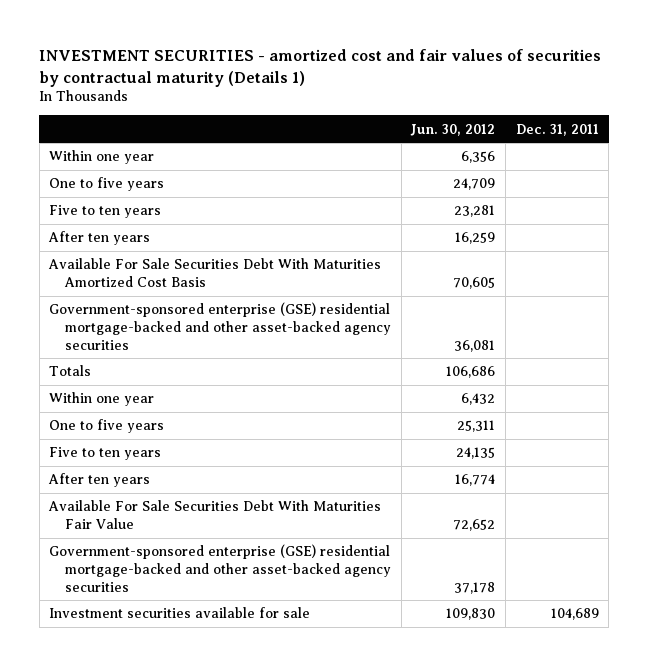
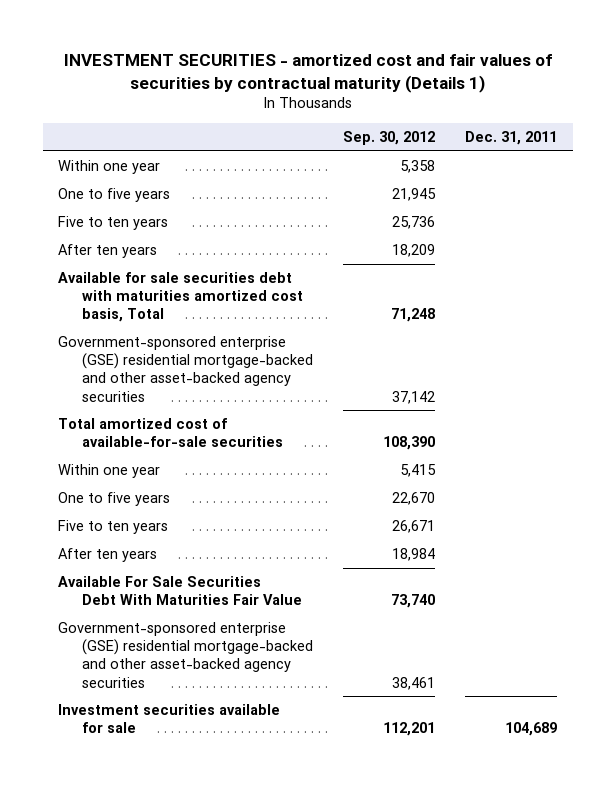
[410,123,496,136] Jun. 30, 2012 -> none
none -> [343,131,436,146] Sep. 30, 2012
[48,258,382,287] Available For Sale Securities Debt With Maturities Amortized Cost Basis -> [58,272,303,323] Available for sale securities debt with maturities amortized cost basis, Total
[49,365,92,377] Totals -> [58,418,283,448] Total amortized cost of available-for-sale securities

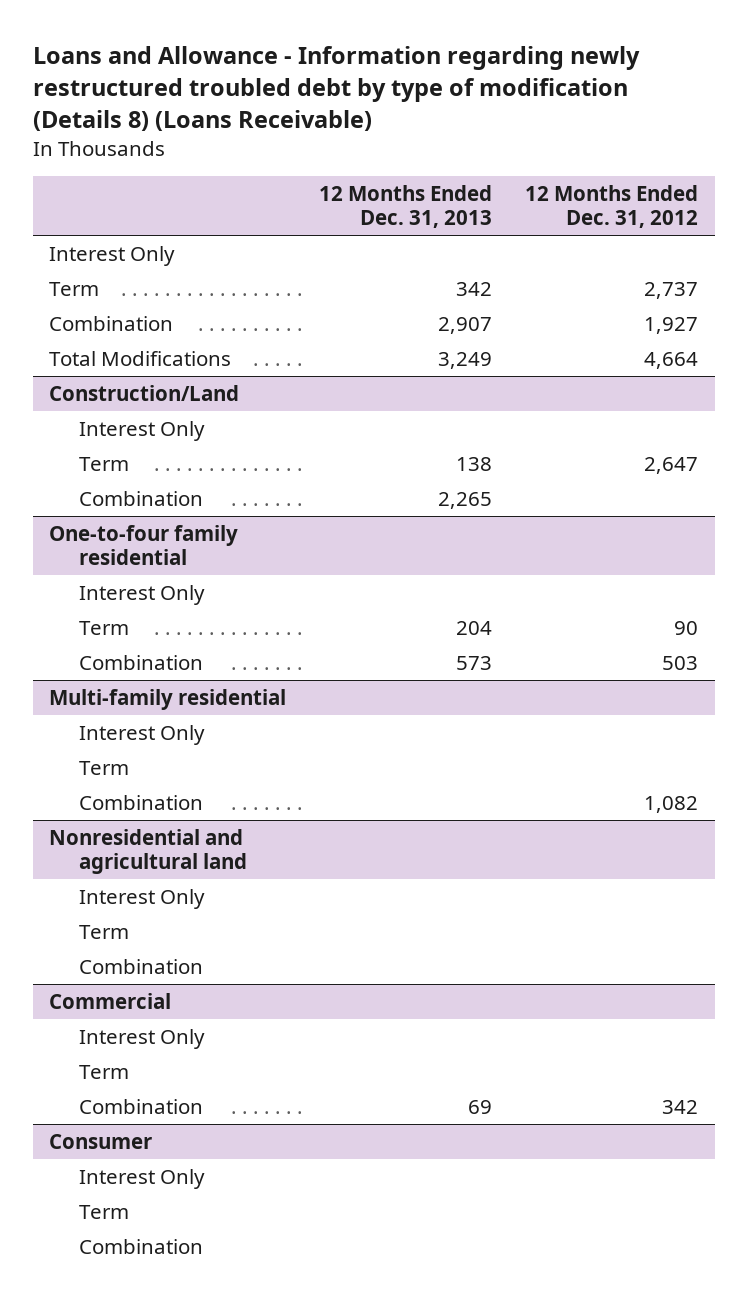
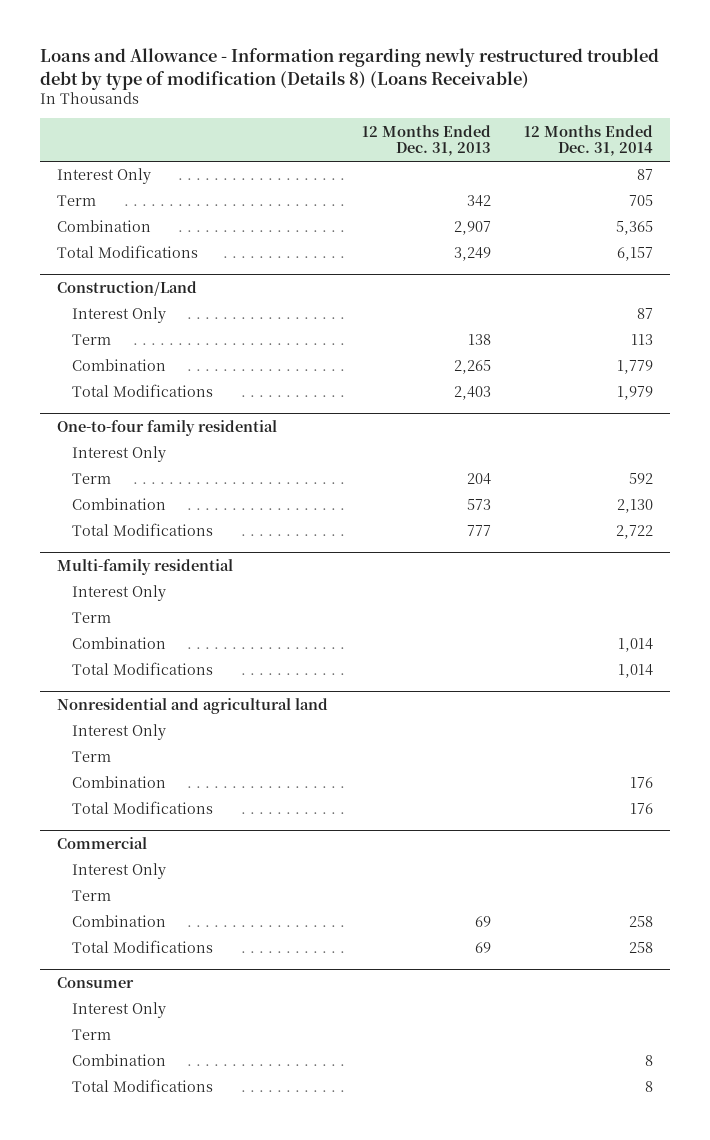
[525,184,699,229] 12 Months Ended Dec. 31, 2012 -> none
none -> [524,124,654,157] 12 Months Ended Dec. 31, 2014
none -> [71,384,213,398] Total Modifications
none -> [71,523,213,537] Total Modifications
none -> [71,662,213,676] Total Modifications
none -> [71,801,213,815] Total Modifications
none -> [71,940,213,954] Total Modifications
none -> [71,1079,213,1093] Total Modifications

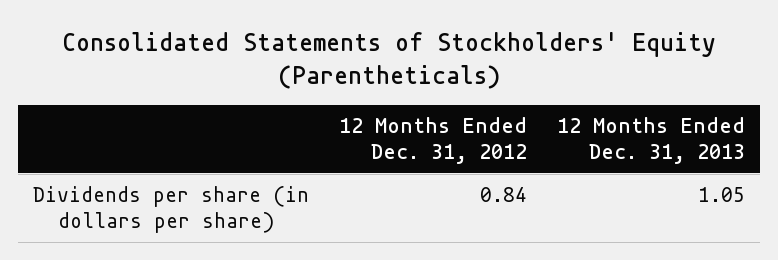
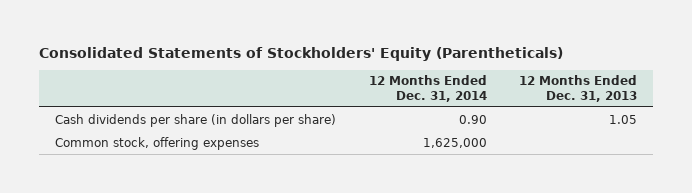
[339,117,528,164] 12 Months Ended Dec. 31, 2012 -> none
none -> [368,75,487,102] 12 Months Ended Dec. 31, 2014
[33,186,310,233] Dividends per share (in dollars per share) -> [55,113,337,127] Cash dividends per share (in dollars per share)
none -> [55,136,260,150] Common stock, offering expenses

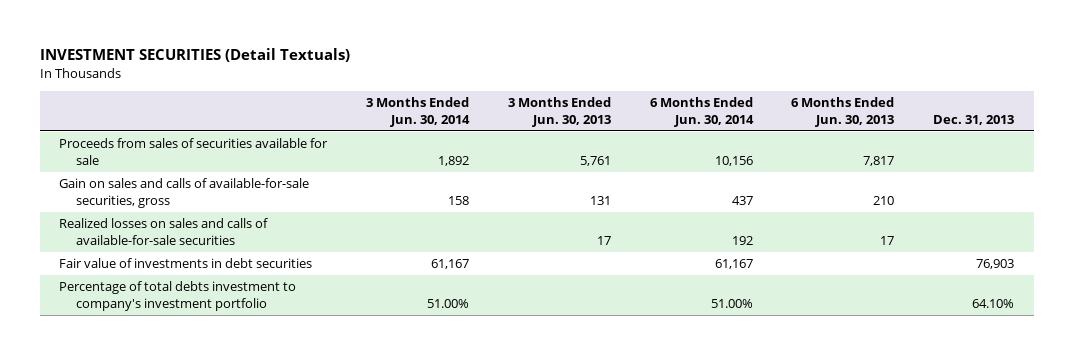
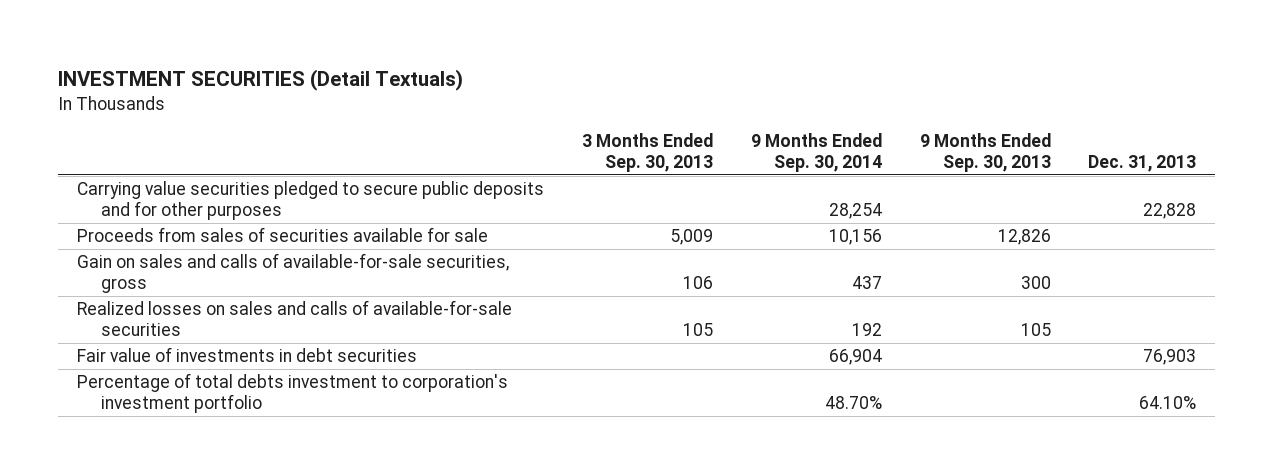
[366,97,471,127] 3 Months Ended Jun. 30, 2014 -> none
[507,97,611,127] 3 Months Ended Jun. 30, 2013 -> none
[649,97,754,127] 6 Months Ended Jun. 30, 2014 -> none
[791,97,895,127] 6 Months Ended Jun. 30, 2013 -> none
none -> [582,132,714,172] 3 Months Ended Sep. 30, 2013
none -> [750,132,882,172] 9 Months Ended Sep. 30, 2014
none -> [919,132,1051,172] 9 Months Ended Sep. 30, 2013
none -> [77,181,545,221] Carrying value securities pledged to secure public deposits and for other purposes
[59,281,297,311] Percentage of total debts investment to company's investment portfolio -> [77,373,509,414] Percentage of total debts investment to corporation's investment portfolio

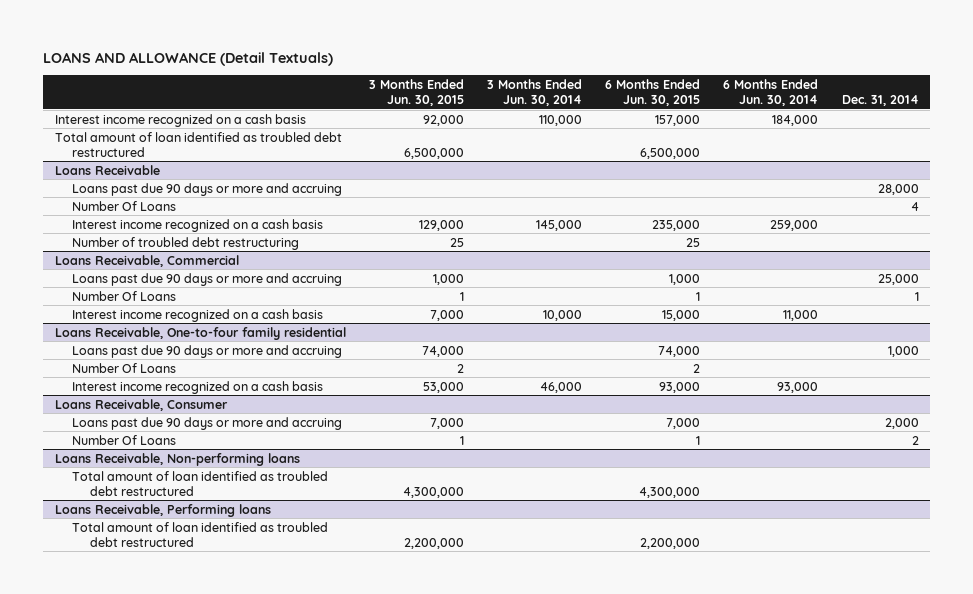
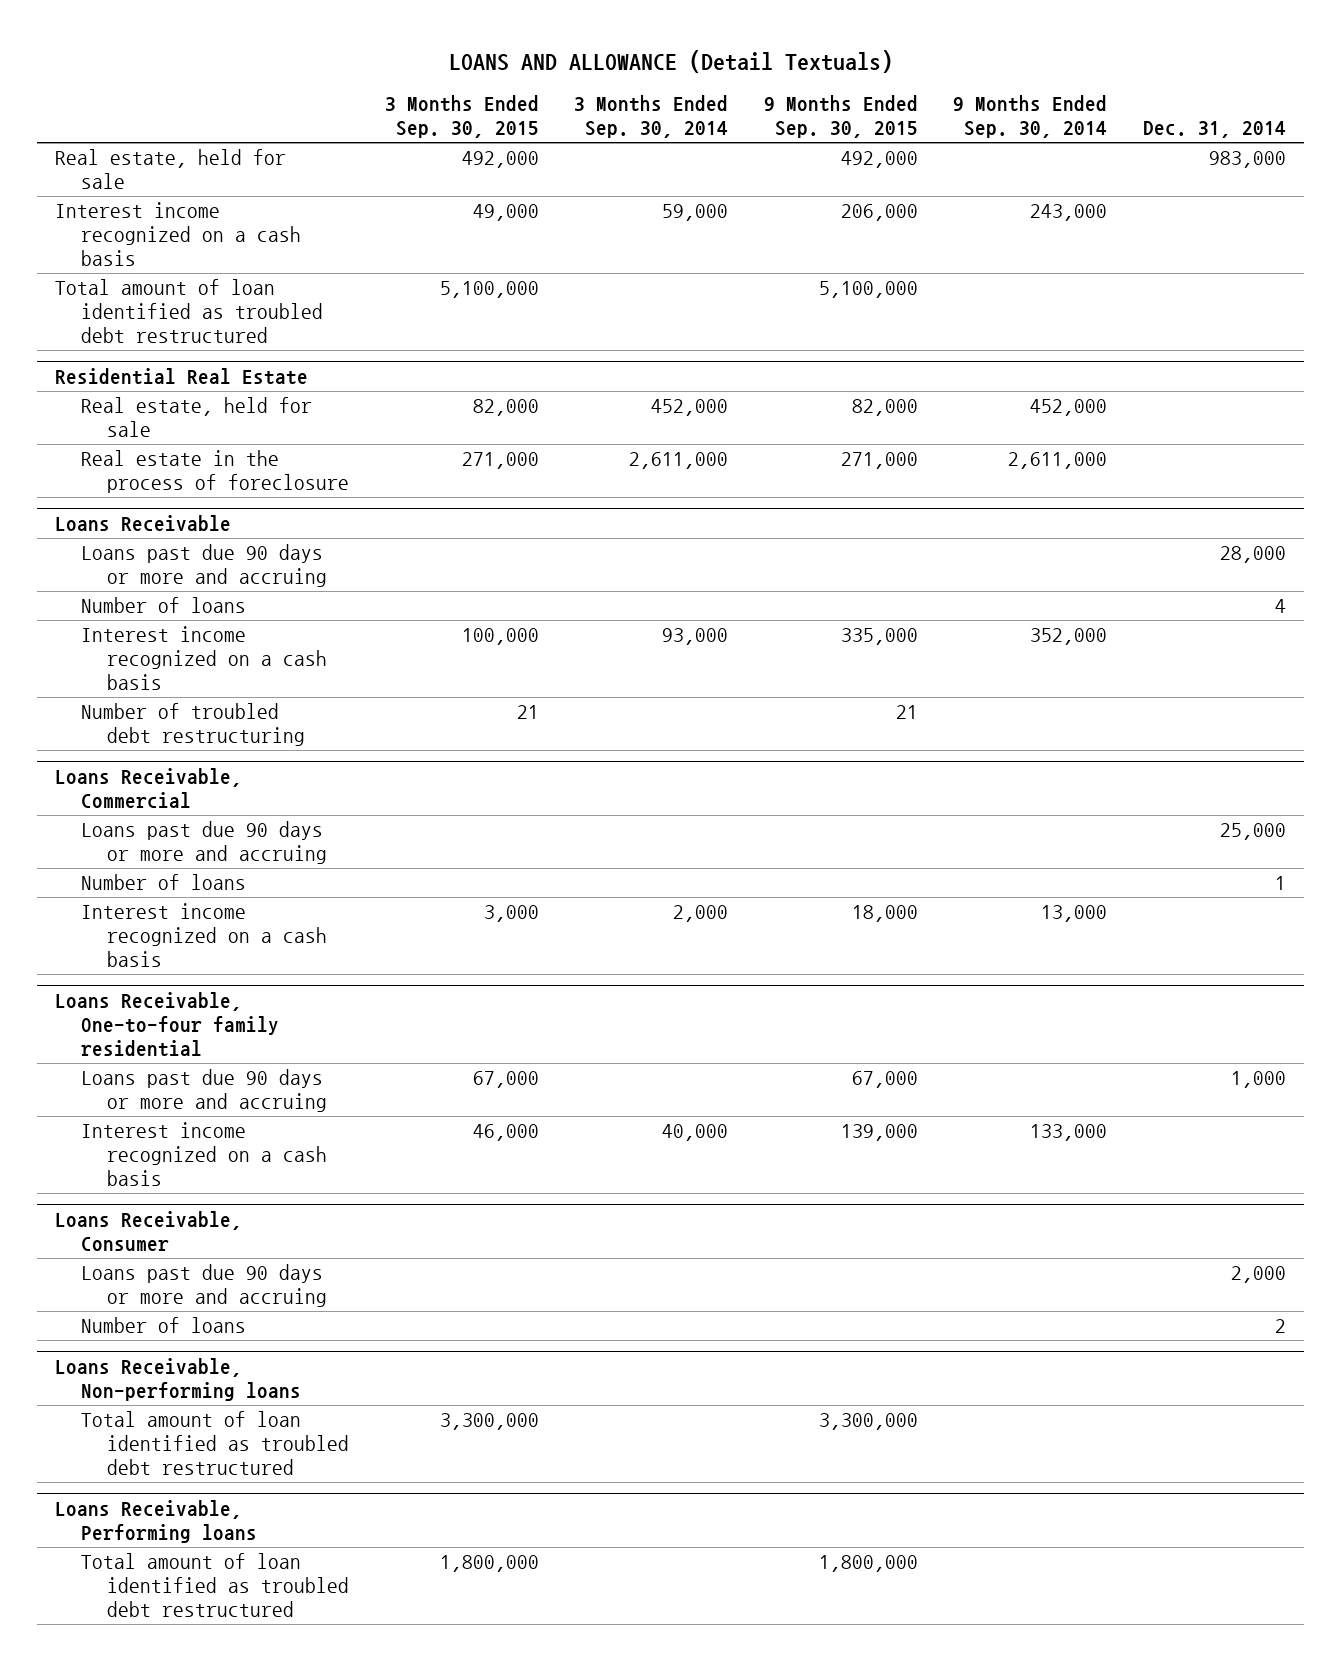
[368,78,464,106] 3 Months Ended Jun. 30, 2015 -> none
[486,78,582,106] 3 Months Ended Jun. 30, 2014 -> none
[605,78,701,106] 6 Months Ended Jun. 30, 2015 -> none
[723,78,819,106] 6 Months Ended Jun. 30, 2014 -> none
none -> [384,95,539,139] 3 Months Ended Sep. 30, 2015
none -> [574,95,729,139] 3 Months Ended Sep. 30, 2014
none -> [763,95,918,139] 9 Months Ended Sep. 30, 2015
none -> [953,95,1108,139] 9 Months Ended Sep. 30, 2014
none -> [55,149,287,189] Real estate, held for sale
none -> [55,368,309,386] Residential Real Estate
none -> [81,397,313,437] Real estate, held for sale
none -> [81,450,350,493] Real estate in the process of foreclosure
[72,200,177,211] Number Of Loans -> [81,597,247,614] Number of loans
[72,290,177,301] Number Of Loans -> [81,874,247,891] Number of loans
[72,362,177,373] Number Of Loans -> none
[72,434,177,445] Number Of Loans -> [81,1317,247,1334] Number of loans

